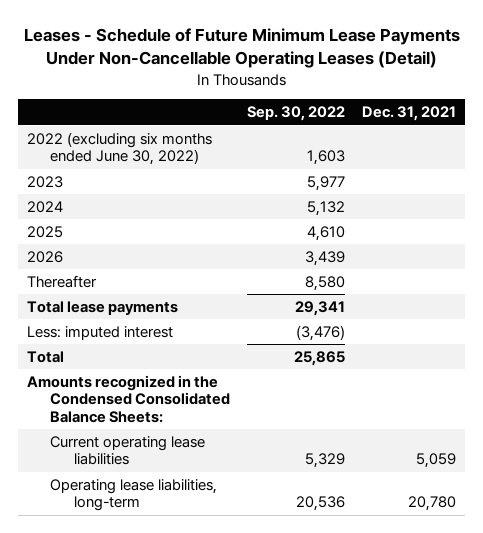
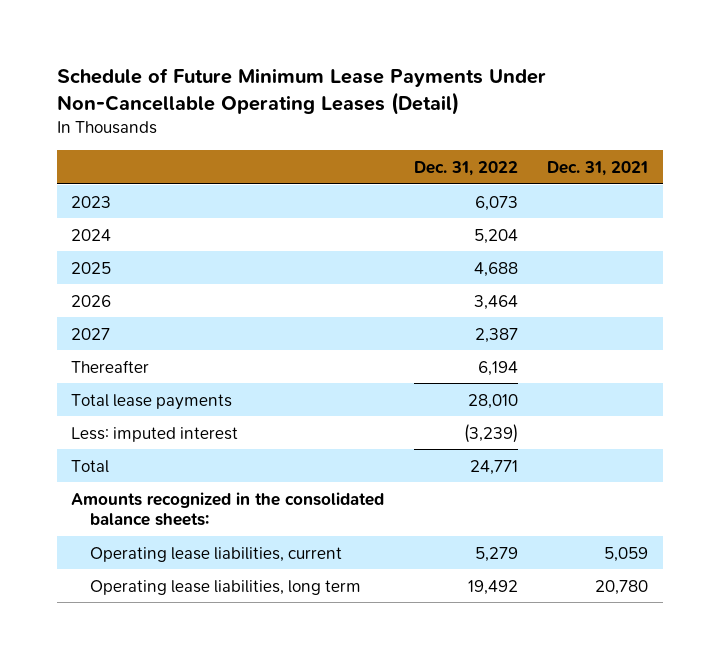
[23,28,460,69] Leases - Schedule of Future Minimum Lease Payments Under Non-Cancellable Operating Leases (Detail) -> [56,68,546,116] Schedule of Future Minimum Lease Payments Under Non-Cancellable Operating Leases (Detail)
[247,106,346,122] Sep. 30, 2022 -> none
none -> [413,160,518,176] Dec. 31, 2022
[26,131,212,166] 2022 (excluding six months ended June 30, 2022) -> none
none -> [71,327,111,340] 2027
[26,374,231,423] Amounts recognized in the Condensed Consolidated Balance Sheets: -> [71,491,385,527] Amounts recognized in the consolidated balance sheets:
[50,435,206,466] Current operating lease liabilities -> [89,546,342,562] Operating lease liabilities, current
[50,478,218,512] Operating lease liabilities, long-term -> [89,579,361,595] Operating lease liabilities, long term

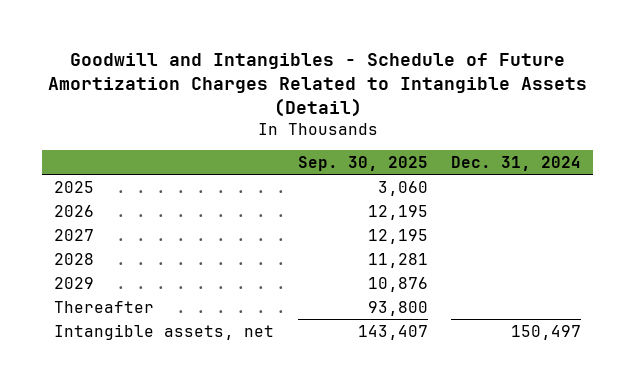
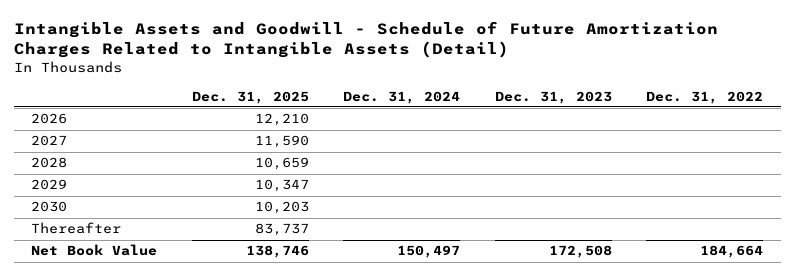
[47,53,587,118] Goodwill and Intangibles - Schedule of Future Amortization Charges Related to Intangible Assets (Detail) -> [13,20,718,59] Intangible Assets and Goodwill - Schedule of Future Amortization Charges Related to Intangible Assets (Detail)
[297,156,428,172] Sep. 30, 2025 -> none
none -> [191,90,309,104] Dec. 31, 2025
none -> [494,90,612,104] Dec. 31, 2023
none -> [646,90,764,104] Dec. 31, 2022
[53,180,94,193] 2025 -> none
none -> [30,201,67,213] 2030
[53,323,274,340] Intangible assets, net -> [30,244,157,257] Net Book Value

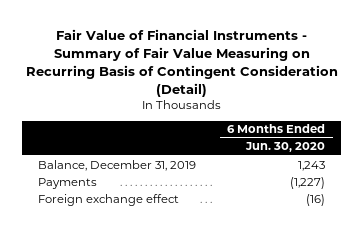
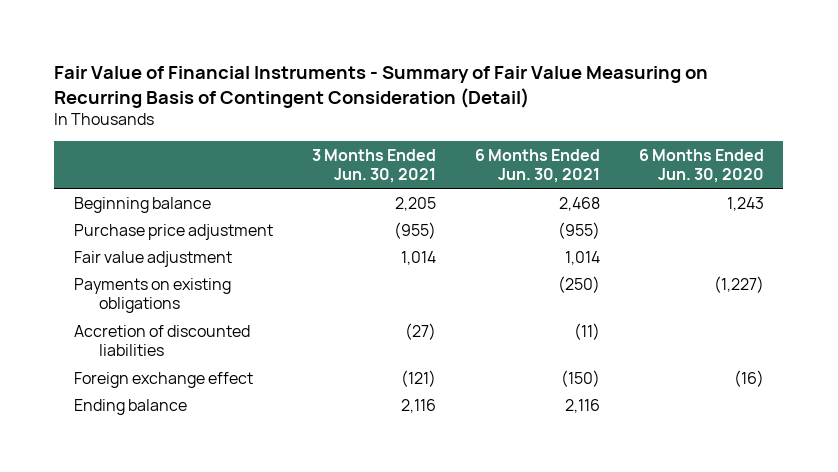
none -> [311,148,436,184] 3 Months Ended Jun. 30, 2021
none -> [474,148,600,184] 6 Months Ended Jun. 30, 2021
[38,159,197,171] Balance, December 31, 2019 -> [73,196,211,213] Beginning balance
none -> [73,223,273,240] Purchase price adjustment
none -> [73,250,232,267] Fair value adjustment
[38,177,98,189] Payments -> [73,277,231,314] Payments on existing obligations
none -> [73,324,250,357] Accretion of discounted liabilities
none -> [73,398,187,415] Ending balance

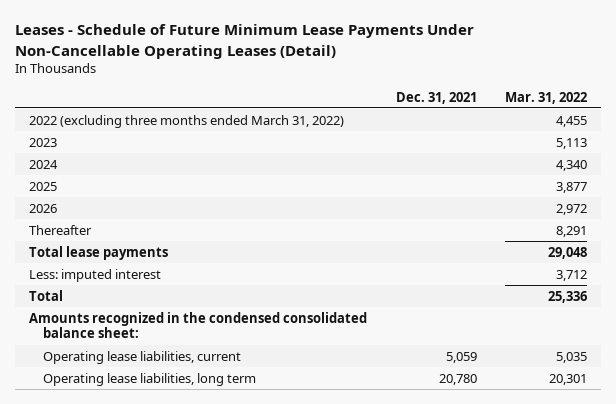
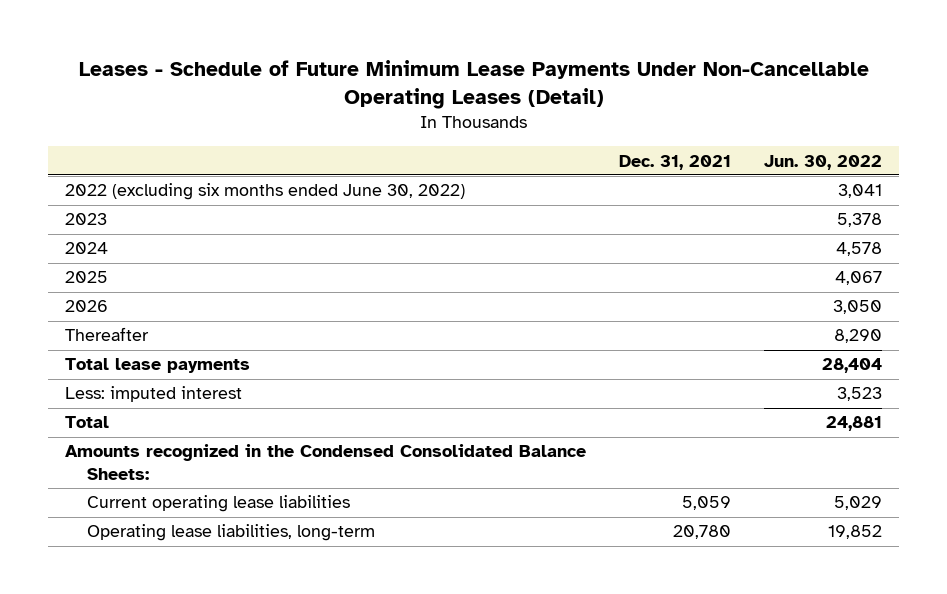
[504,91,587,104] Mar. 31, 2022 -> none
none -> [764,154,883,170] Jun. 30, 2022
[29,114,345,128] 2022 (excluding three months ended March 31, 2022) -> [64,183,465,201] 2022 (excluding six months ended June 30, 2022)
[29,311,368,339] Amounts recognized in the condensed consolidated balance sheet: -> [64,444,586,481] Amounts recognized in the Condensed Consolidated Balance Sheets:
[42,350,241,364] Operating lease liabilities, current -> [86,495,350,513] Current operating lease liabilities
[42,372,256,386] Operating lease liabilities, long term -> [86,524,375,542] Operating lease liabilities, long-term

